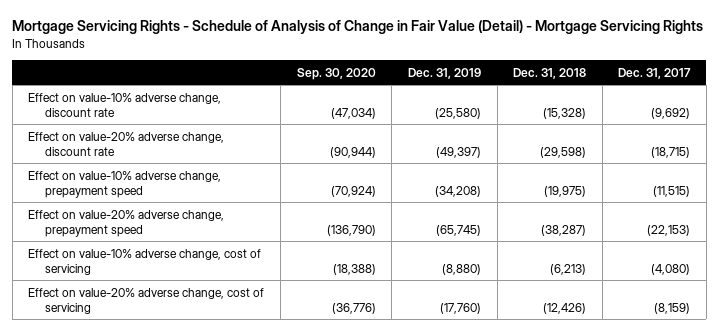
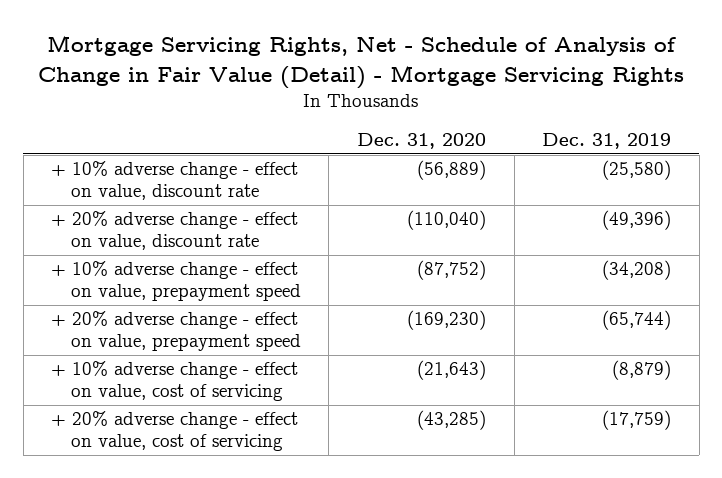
[12,20,704,35] Mortgage Servicing Rights - Schedule of Analysis of Change in Fair Value (Detail) - Mortgage Servicing Rights -> [38,35,685,89] Mortgage Servicing Rights, Net - Schedule of Analysis of Change in Fair Value (Detail) - Mortgage Servicing Rights
[296,67,376,80] Sep. 30, 2020 -> none
[513,67,587,79] Dec. 31, 2018 -> none
[618,67,692,79] Dec. 31, 2017 -> none
none -> [356,133,486,150] Dec. 31, 2020
[28,92,222,117] Effect on value-10% adverse change, discount rate -> [51,161,299,201] + 10% adverse change - effect on value, discount rate
[28,131,225,156] Effect on value-20% adverse change, discount rate -> [51,211,299,251] + 20% adverse change - effect on value, discount rate
[435,146,481,158] (49,397) -> [602,210,672,231] (49,396)
[28,170,222,198] Effect on value-10% adverse change, prepayment speed -> [51,261,301,302] + 10% adverse change - effect on value, prepayment speed
[28,209,225,237] Effect on value-20% adverse change, prepayment speed -> [51,311,301,352] + 20% adverse change - effect on value, prepayment speed
[435,224,481,236] (65,745) -> [602,310,672,331] (65,744)
[28,248,262,275] Effect on value-10% adverse change, cost of servicing -> [51,361,299,402] + 10% adverse change - effect on value, cost of servicing
[441,263,481,275] (8,880) -> [612,360,672,381] (8,879)
[28,287,265,314] Effect on value-20% adverse change, cost of servicing -> [51,411,299,452] + 20% adverse change - effect on value, cost of servicing
[439,302,481,314] (17,760) -> [602,410,672,431] (17,759)

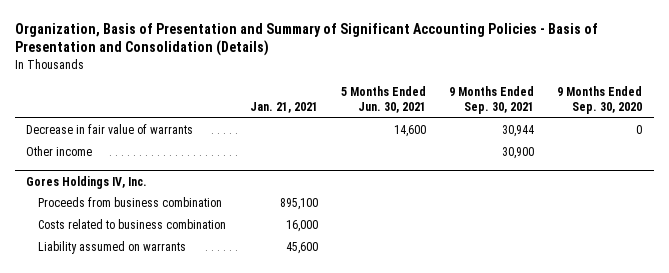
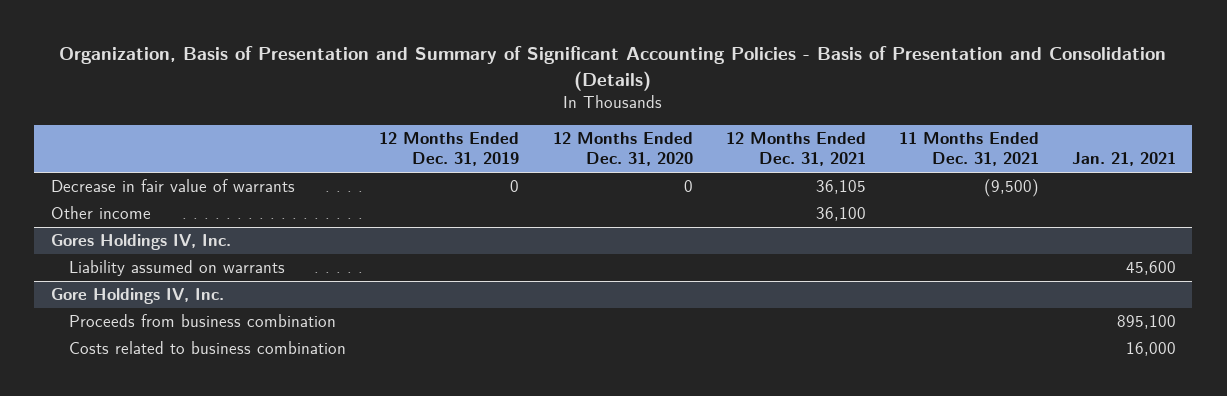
[340,86,426,114] 5 Months Ended Jun. 30, 2021 -> none
[449,86,535,115] 9 Months Ended Sep. 30, 2021 -> none
[557,86,643,115] 9 Months Ended Sep. 30, 2020 -> none
none -> [379,132,520,167] 12 Months Ended Dec. 31, 2019
none -> [552,132,693,167] 12 Months Ended Dec. 31, 2020
none -> [725,132,866,167] 12 Months Ended Dec. 31, 2021
none -> [898,132,1039,167] 11 Months Ended Dec. 31, 2021
[38,241,187,255] Liability assumed on warrants -> [69,260,286,277] Liability assumed on warrants
none -> [50,288,224,305] Gore Holdings IV, Inc.

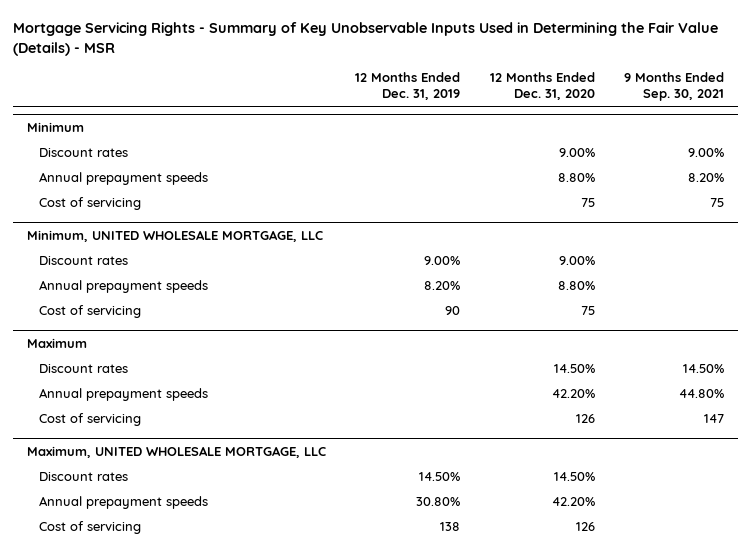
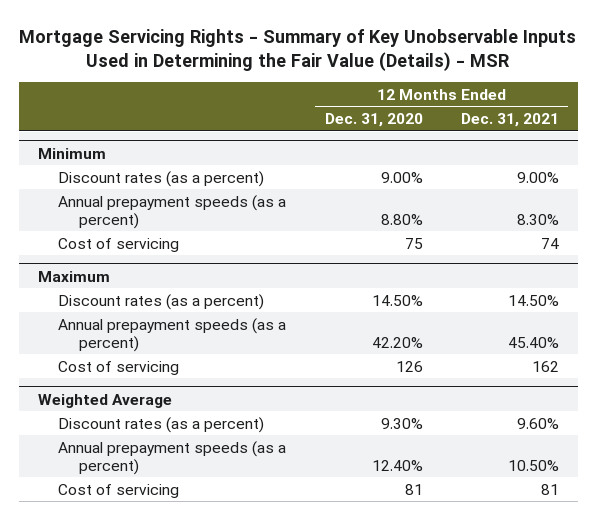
[355,72,461,101] 12 Months Ended Dec. 31, 2019 -> none
[623,72,724,102] 9 Months Ended Sep. 30, 2021 -> none
none -> [460,113,559,128] Dec. 31, 2021
[38,197,141,211] Cost of servicing -> none
[27,230,324,243] Minimum, UNITED WHOLESALE MORTGAGE, LLC -> none
[38,256,128,266] Discount rates -> none
[38,280,208,294] Annual prepayment speeds -> none
[38,148,128,158] Discount rates -> [58,170,265,187] Discount rates (as a percent)
[38,172,208,186] Annual prepayment speeds -> [58,194,287,229] Annual prepayment speeds (as a percent)
[38,413,141,427] Cost of servicing -> none
[27,446,327,459] Maximum, UNITED WHOLESALE MORTGAGE, LLC -> none
[38,472,128,482] Discount rates -> none
[38,496,208,510] Annual prepayment speeds -> none
[38,364,128,374] Discount rates -> [58,293,265,310] Discount rates (as a percent)
[38,388,208,402] Annual prepayment speeds -> [58,317,287,352] Annual prepayment speeds (as a percent)
none -> [38,393,173,408] Weighted Average
none -> [58,416,265,433] Discount rates (as a percent)
none -> [58,440,287,475] Annual prepayment speeds (as a percent)
none -> [58,483,180,498] Cost of servicing

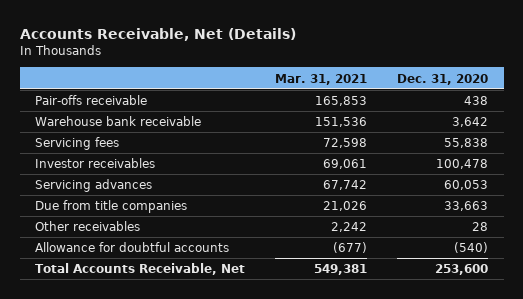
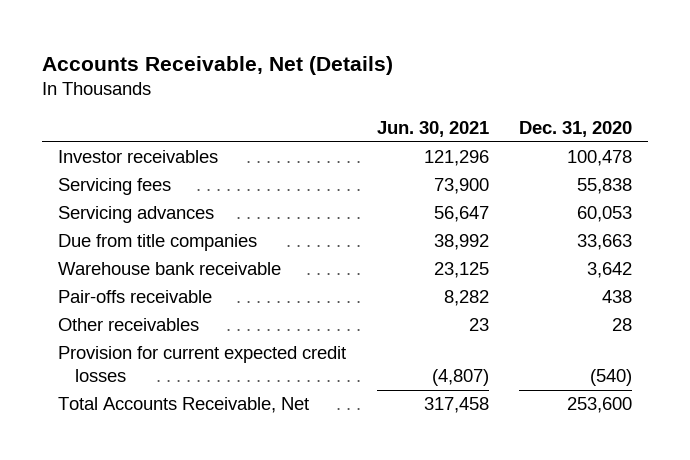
[275,73,368,85] Mar. 31, 2021 -> none
none -> [376,120,489,137] Jun. 30, 2021
[34,137,119,151] Servicing fees -> [57,178,171,196] Servicing fees
[34,116,201,127] Warehouse bank receivable -> [57,262,281,276] Warehouse bank receivable
[34,95,147,106] Pair-offs receivable -> [57,290,212,304] Pair-offs receivable
[34,242,229,253] Allowance for doubtful accounts -> [57,346,346,383] Provision for current expected credit losses

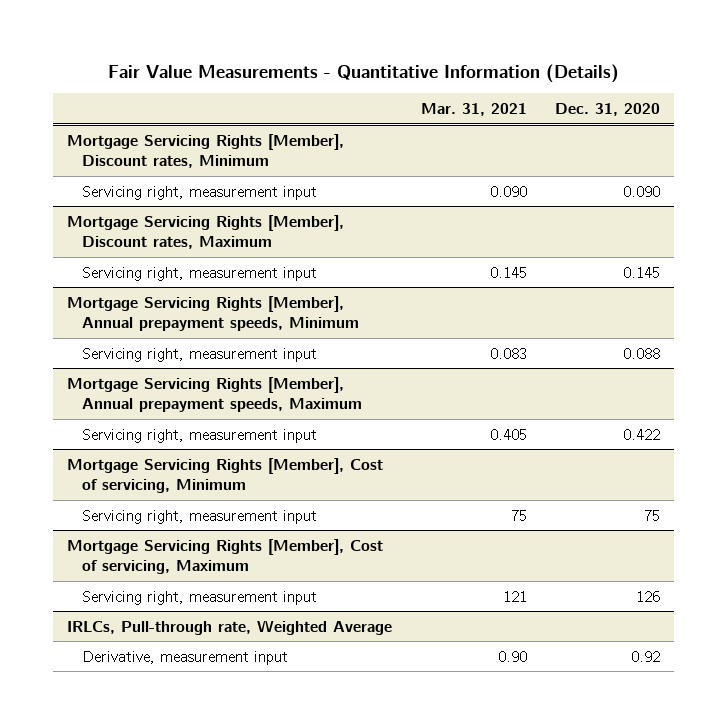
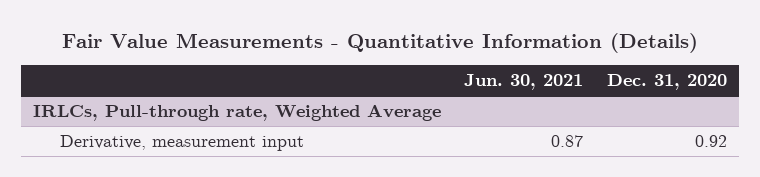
[420,103,527,117] Mar. 31, 2021 -> none
none -> [464,74,584,91] Jun. 30, 2021
[67,133,345,168] Mortgage Servicing Rights [Member], Discount rates, Minimum -> none
[82,185,318,200] Servicing right, measurement input -> none
[67,214,345,249] Mortgage Servicing Rights [Member], Discount rates, Maximum -> none
[82,266,318,281] Servicing right, measurement input -> none
[67,295,360,331] Mortgage Servicing Rights [Member], Annual prepayment speeds, Minimum -> none
[82,347,318,362] Servicing right, measurement input -> none
[67,376,363,412] Mortgage Servicing Rights [Member], Annual prepayment speeds, Maximum -> none
[82,428,318,443] Servicing right, measurement input -> none
[67,457,384,493] Mortgage Servicing Rights [Member], Cost of servicing, Minimum -> none
[82,509,318,524] Servicing right, measurement input -> none
[67,538,384,574] Mortgage Servicing Rights [Member], Cost of servicing, Maximum -> none
[82,590,318,605] Servicing right, measurement input -> none

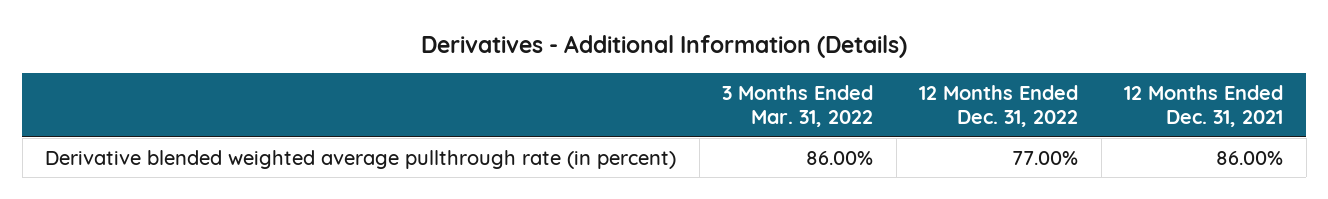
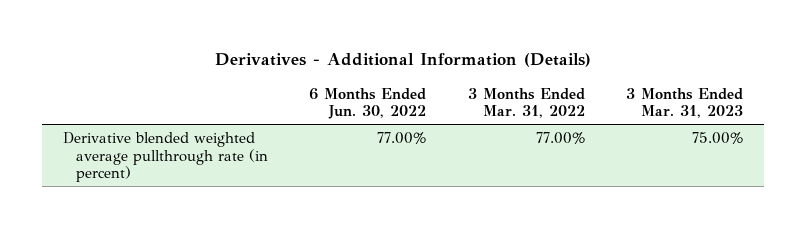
[919,85,1079,128] 12 Months Ended Dec. 31, 2022 -> none
[1124,85,1284,128] 12 Months Ended Dec. 31, 2021 -> none
none -> [309,87,427,120] 6 Months Ended Jun. 30, 2022
none -> [625,87,743,119] 3 Months Ended Mar. 31, 2023
[806,150,874,165] 86.00% -> [535,132,585,145] 77.00%

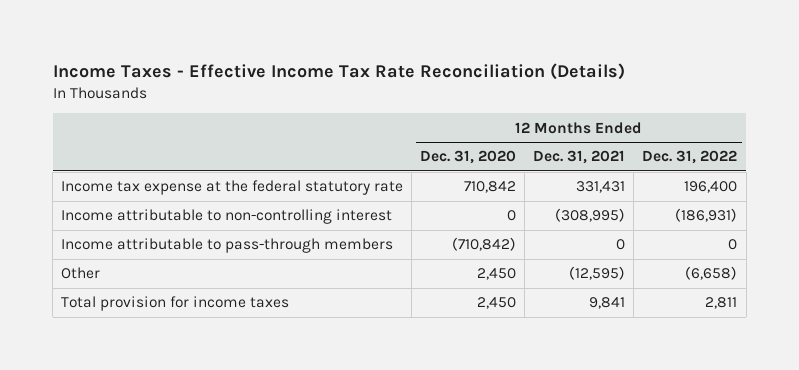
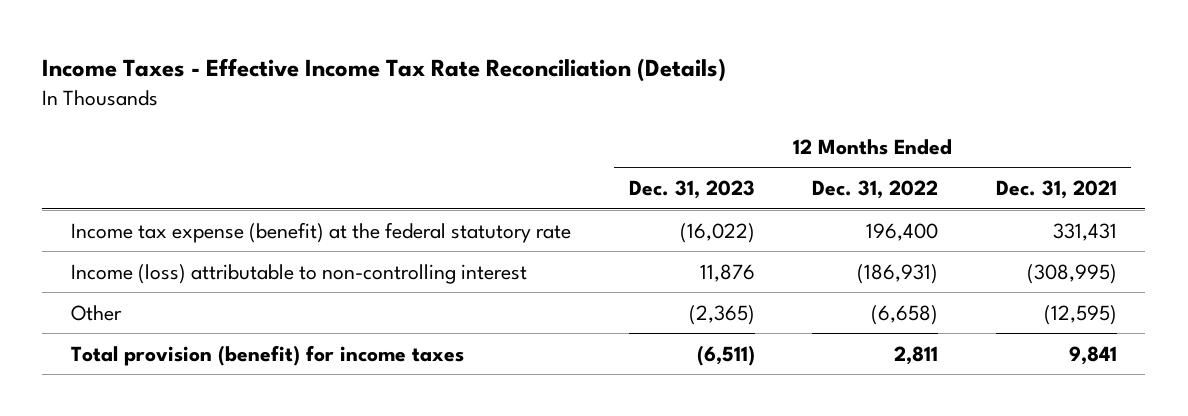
[420,150,517,165] Dec. 31, 2020 -> none
none -> [628,179,755,199] Dec. 31, 2023
[61,238,394,254] Income attributable to pass-through members -> none
[61,180,404,196] Income tax expense at the federal statutory rate -> [71,221,572,243] Income tax expense (benefit) at the federal statutory rate
[61,209,393,225] Income attributable to non-controlling interest -> [71,263,528,284] Income (loss) attributable to non-controlling interest
[61,296,290,312] Total provision for income taxes -> [71,344,465,366] Total provision (benefit) for income taxes

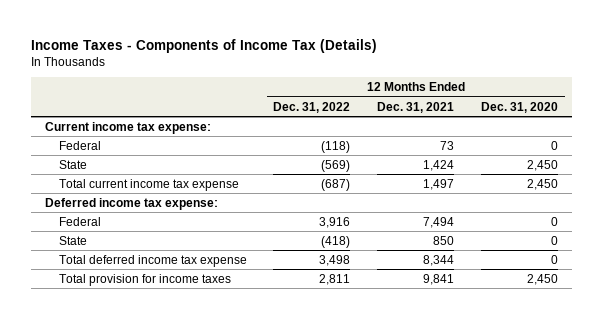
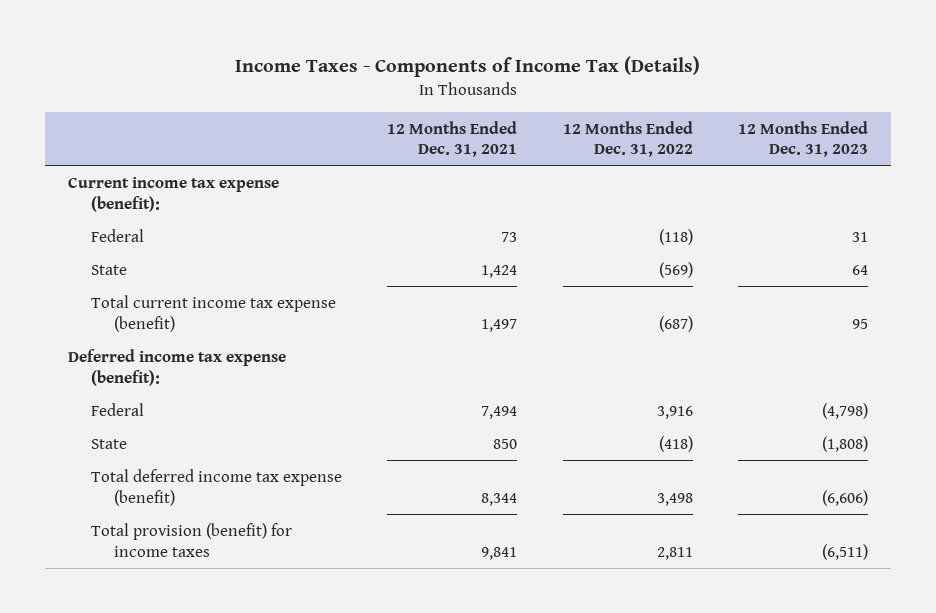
[481,101,559,113] Dec. 31, 2020 -> none
none -> [738,120,869,158] 12 Months Ended Dec. 31, 2023
[44,121,211,134] Current income tax expense: -> [67,176,279,212] Current income tax expense (benefit):
[58,178,239,191] Total current income tax expense -> [90,294,336,332] Total current income tax expense (benefit)
[44,197,218,210] Deferred income tax expense: -> [67,348,286,386] Deferred income tax expense (benefit):
[58,254,247,267] Total deferred income tax expense -> [90,468,342,506] Total deferred income tax expense (benefit)
[58,273,231,286] Total provision for income taxes -> [90,522,292,557] Total provision (benefit) for income taxes

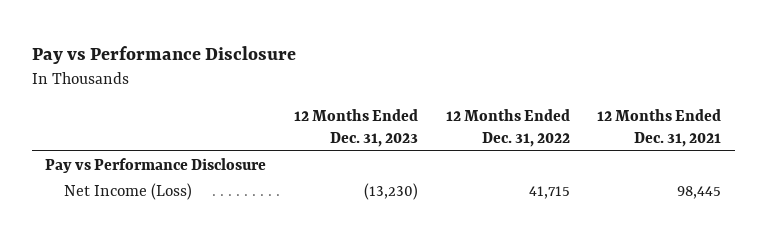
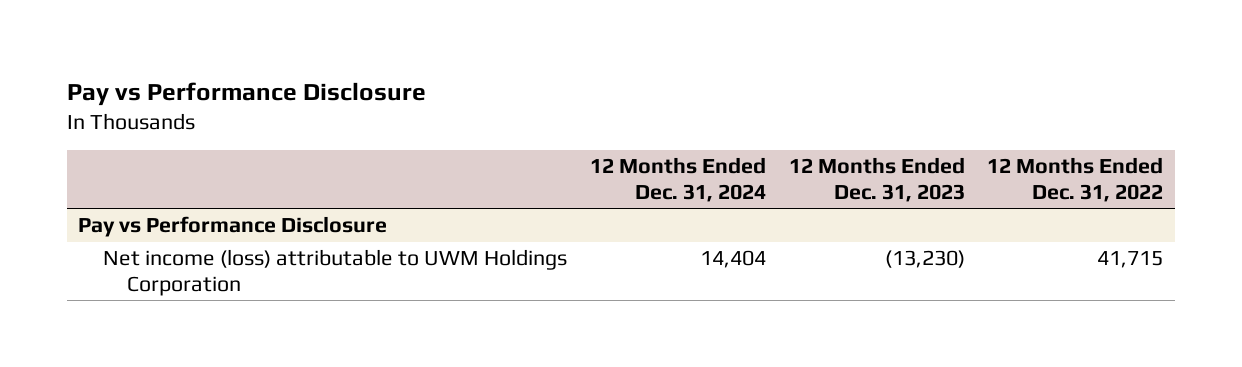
[597,108,722,147] 12 Months Ended Dec. 31, 2021 -> none
none -> [589,157,766,202] 12 Months Ended Dec. 31, 2024
[63,183,192,201] Net Income (Loss) -> [102,249,567,296] Net income (loss) attributable to UWM Holdings Corporation

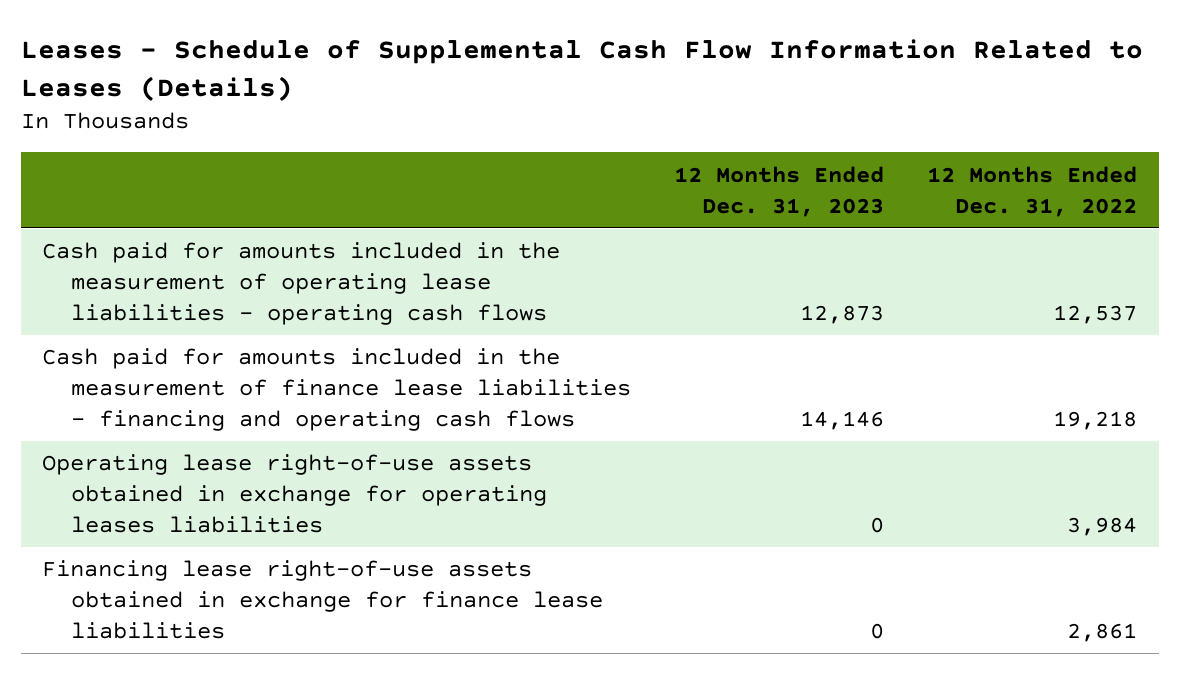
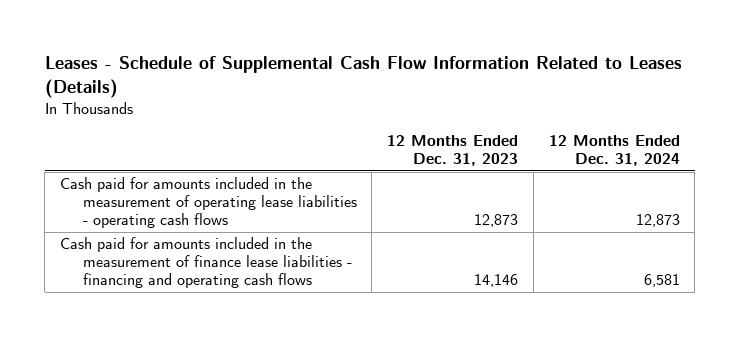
[927,165,1138,217] 12 Months Ended Dec. 31, 2022 -> none
none -> [548,135,680,167] 12 Months Ended Dec. 31, 2024
[42,454,548,534] Operating lease right-of-use assets obtained in exchange for operating leases liabilities -> none
[42,560,604,640] Financing lease right-of-use assets obtained in exchange for finance lease liabilities -> none

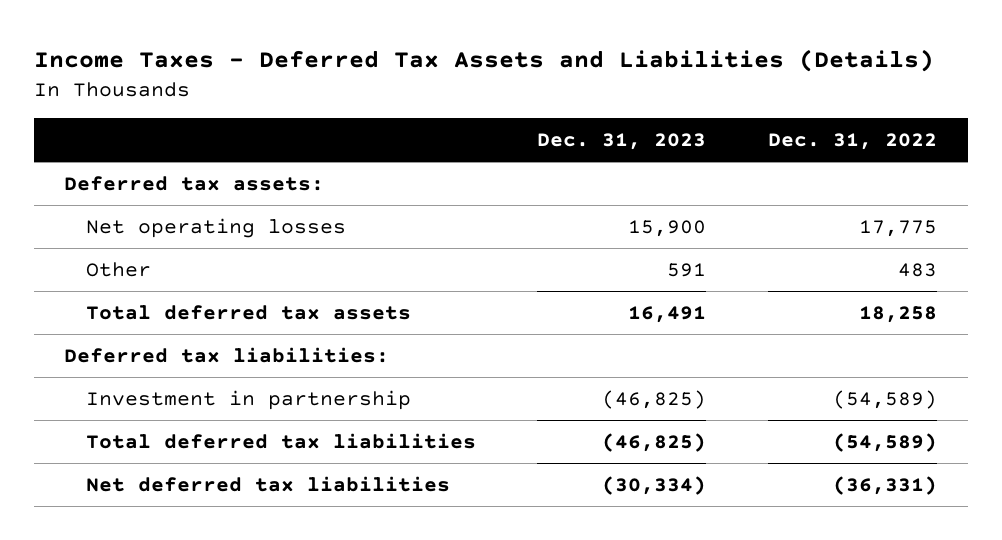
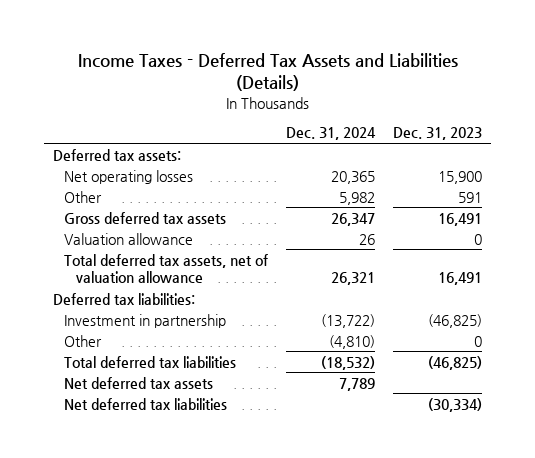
[768,133,938,151] Dec. 31, 2022 -> none
none -> [286,127,377,141] Dec. 31, 2024
[85,305,411,321] Total deferred tax assets -> [64,211,227,224] Gross deferred tax assets
none -> [64,232,194,245] Valuation allowance
none -> [64,253,269,283] Total deferred tax assets, net of valuation allowance
none -> [64,334,103,347] Other
none -> [64,376,214,389] Net deferred tax assets

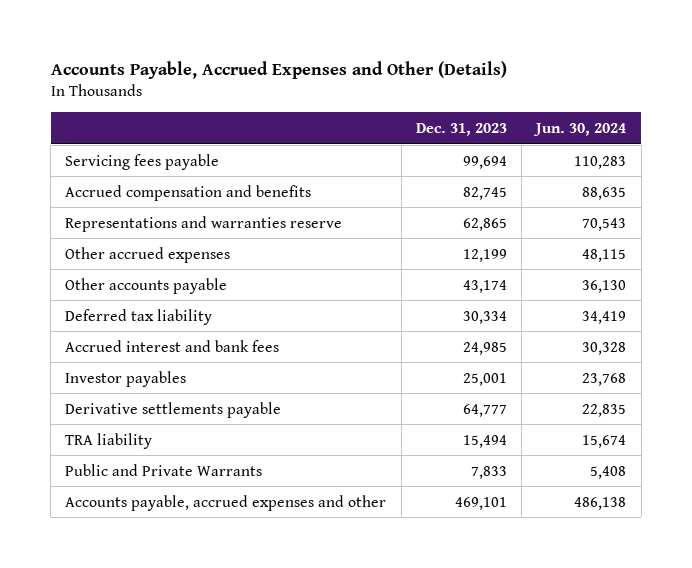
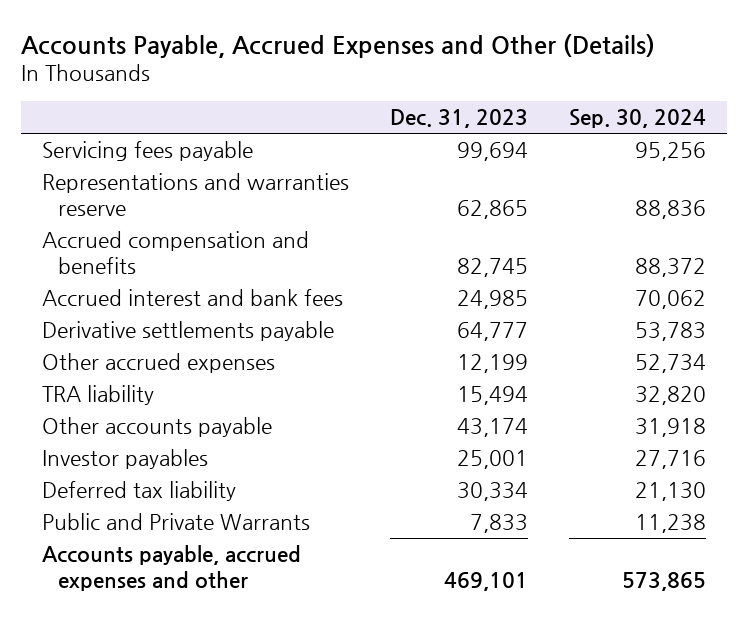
[533,122,627,136] Jun. 30, 2024 -> none
none -> [569,109,707,129] Sep. 30, 2024
[65,184,312,201] Accrued compensation and benefits -> [41,231,309,274] Accrued compensation and benefits
[65,246,231,263] Other accrued expenses -> [41,353,275,374] Other accrued expenses
[65,277,228,294] Other accounts payable -> [41,417,272,438] Other accounts payable
[65,370,187,387] Investor payables -> [41,449,208,470] Investor payables
[65,308,213,325] Deferred tax liability -> [41,481,236,502] Deferred tax liability

